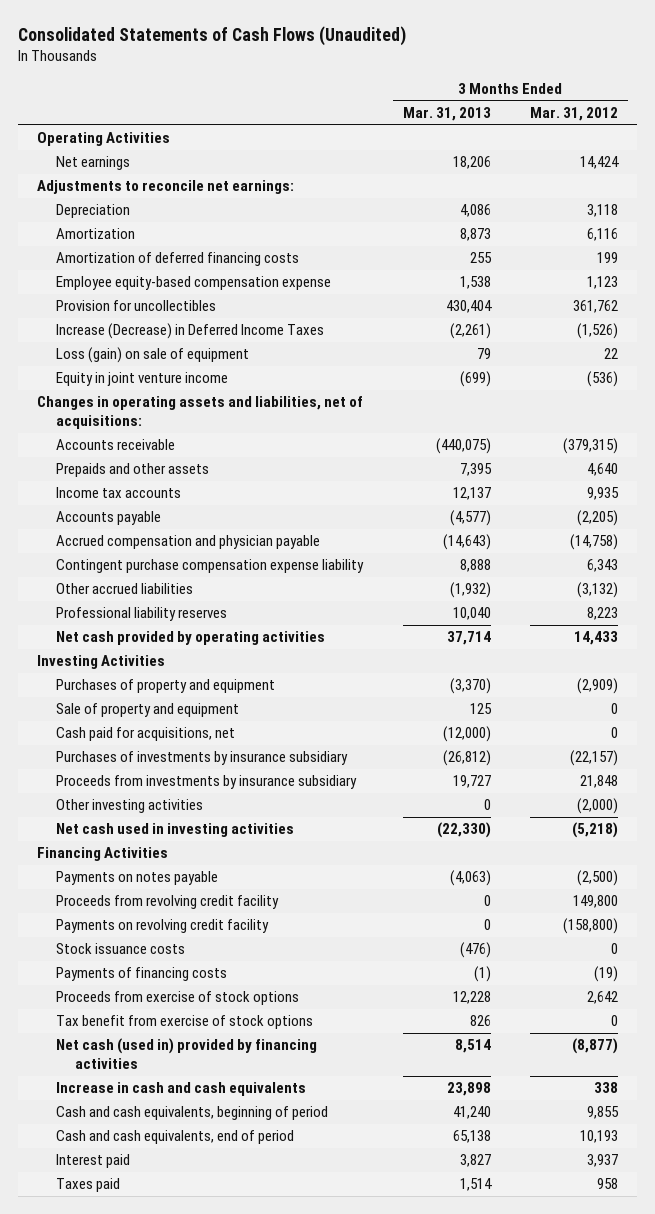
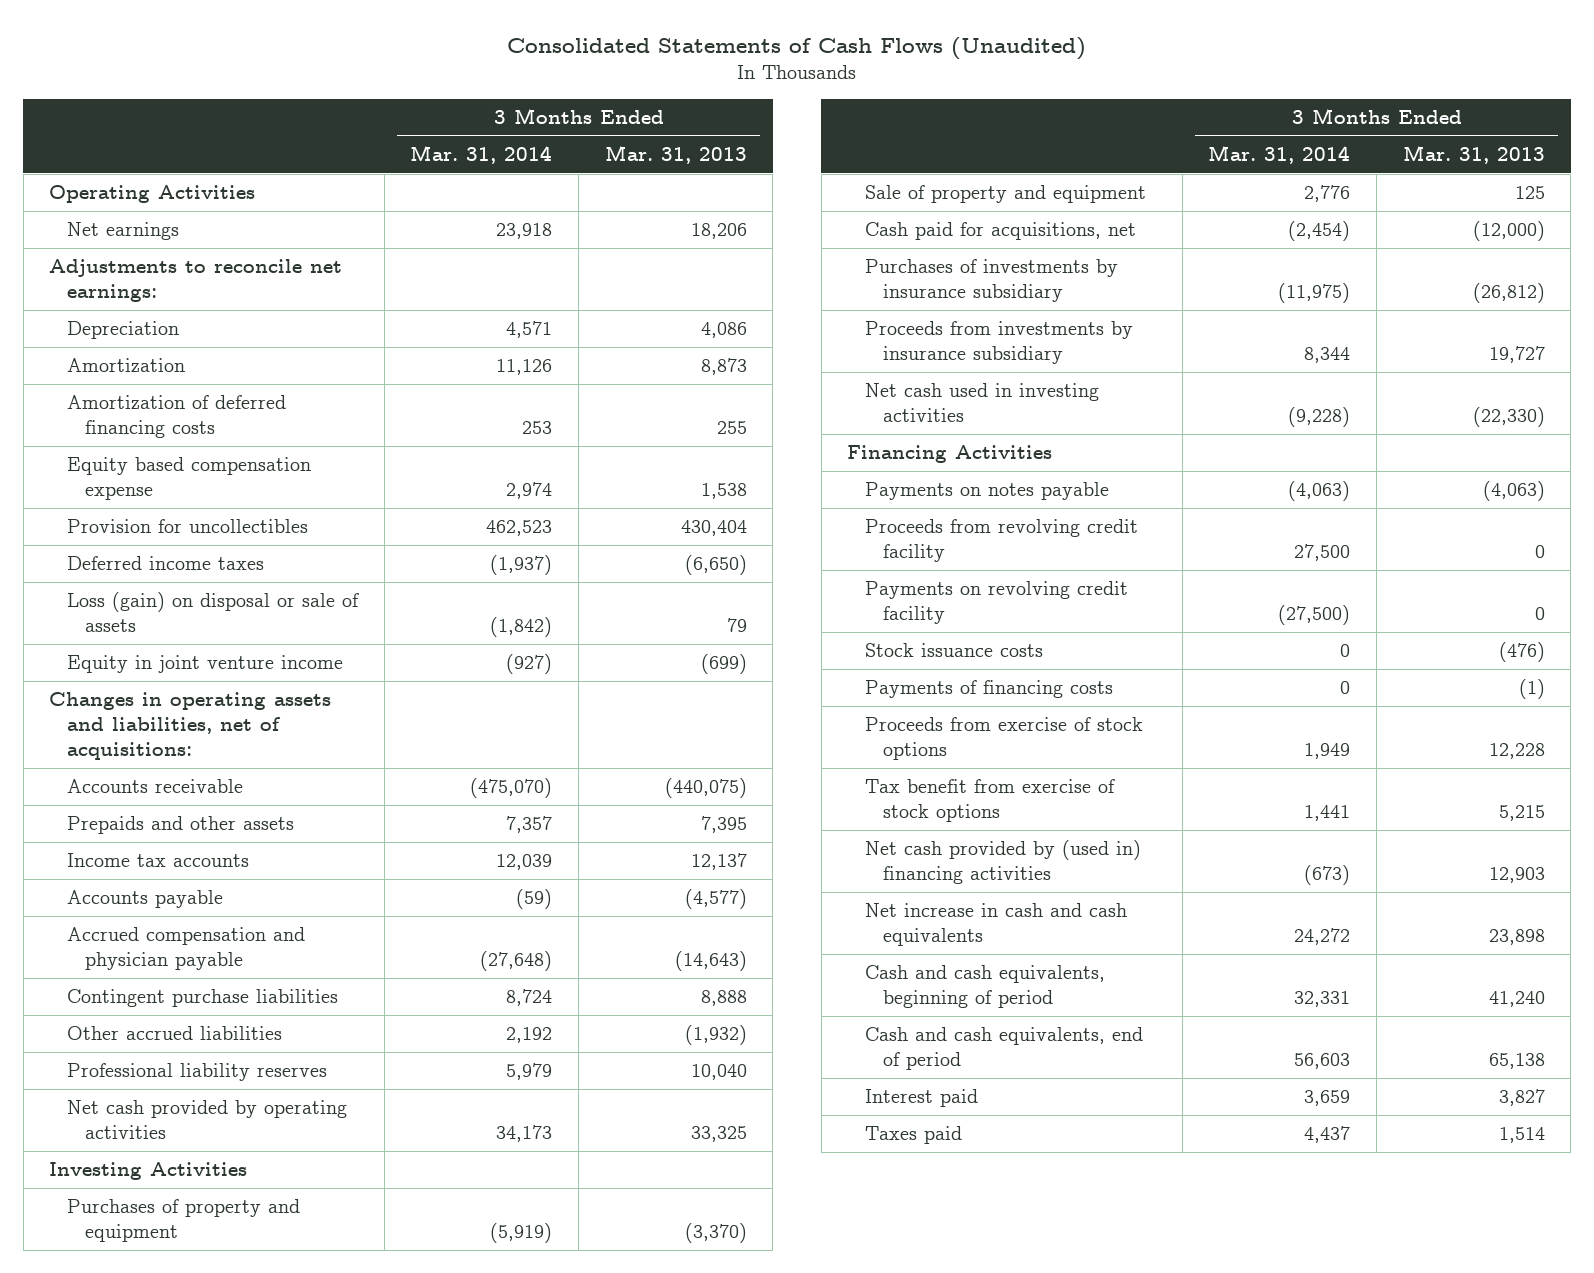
[529,106,618,121] Mar. 31, 2012 -> none
none -> [410,145,553,165] Mar. 31, 2014
[56,276,332,291] Employee equity-based compensation expense -> [67,457,312,501] Equity based compensation expense
[56,323,325,340] Increase (Decrease) in Deferred Income Taxes -> [67,556,265,571] Deferred income taxes
[449,323,491,340] (2,261) -> [684,555,747,576] (6,650)
[56,347,250,364] Loss (gain) on sale of equipment -> [67,592,360,633] Loss (gain) on disposal or sale of assets
[56,559,365,574] Contingent purchase compensation expense liability -> [67,989,339,1008] Contingent purchase liabilities
[446,631,491,646] 37,714 -> [690,1126,747,1143] 33,325
[56,799,204,814] Other investing activities -> none
[469,1015,491,1027] 826 -> [1498,805,1545,822] 5,215
[56,1038,318,1069] Net cash (used in) provided by financing activities -> [865,840,1142,885] Net cash provided by (used in) financing activities
[454,1039,491,1054] 8,514 -> [1488,867,1545,884] 12,903
[56,1082,307,1097] Increase in cash and cash equivalents -> [865,903,1128,947] Net increase in cash and cash equivalents

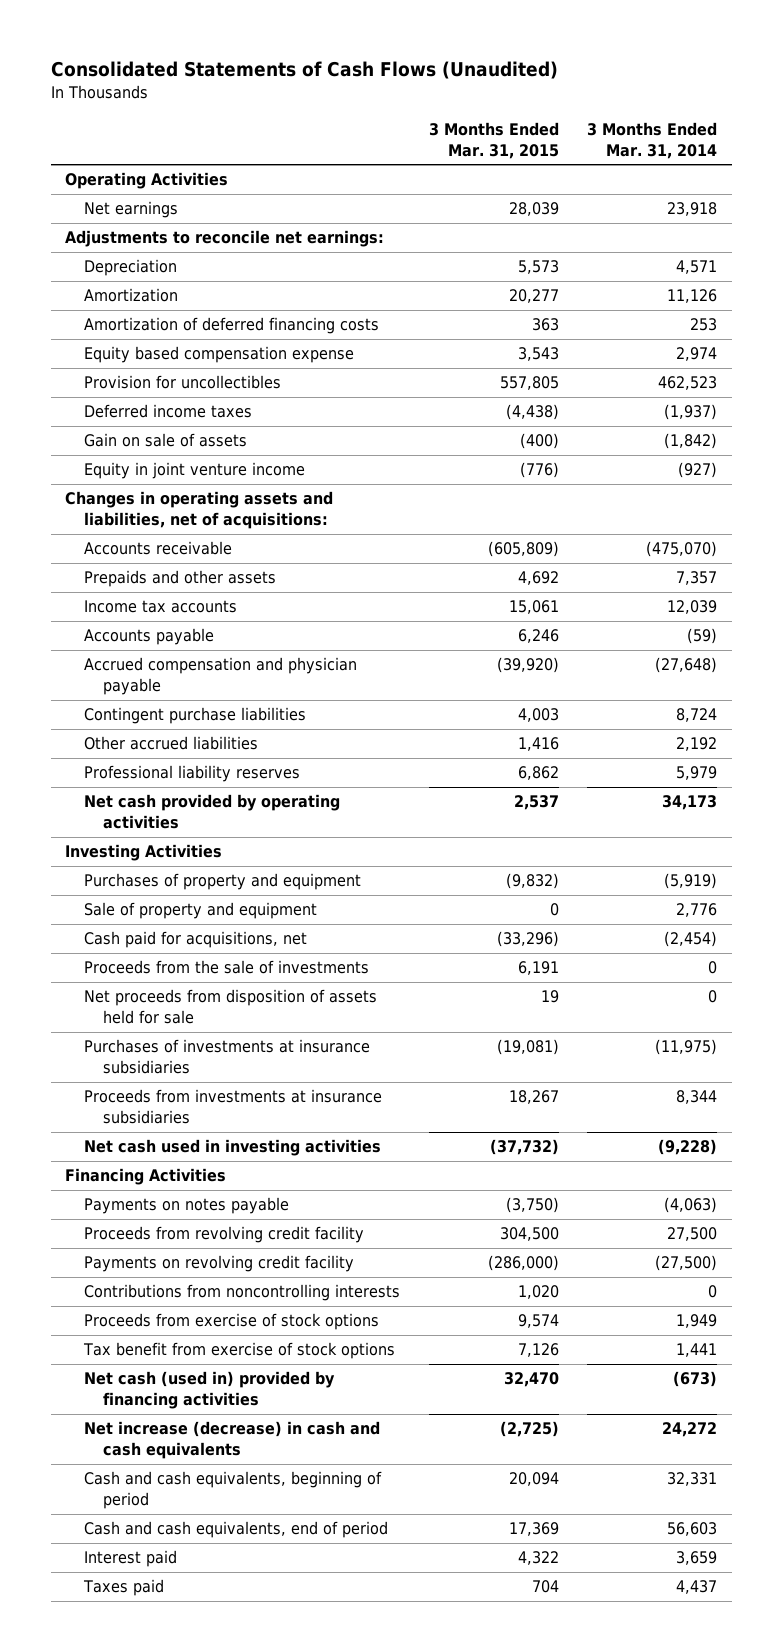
[604,145,747,165] Mar. 31, 2013 -> none
none -> [428,121,559,159] 3 Months Ended Mar. 31, 2015
[67,592,360,633] Loss (gain) on disposal or sale of assets -> [84,433,248,448] Gain on sale of assets
none -> [84,960,370,975] Proceeds from the sale of investments
none -> [84,989,378,1025] Net proceeds from disposition of assets held for sale
[865,259,1119,303] Purchases of investments by insurance subsidiary -> [84,1039,371,1075] Purchases of investments at insurance subsidiaries
[865,321,1134,365] Proceeds from investments by insurance subsidiary -> [84,1089,383,1125] Proceeds from investments at insurance subsidiaries
[865,643,1044,658] Stock issuance costs -> none
[865,680,1114,699] Payments of financing costs -> none
none -> [84,1284,401,1302] Contributions from noncontrolling interests
[865,840,1142,885] Net cash provided by (used in) financing activities -> [84,1371,336,1410] Net cash (used in) provided by financing activities
[865,903,1128,947] Net increase in cash and cash equivalents -> [84,1421,381,1460] Net increase (decrease) in cash and cash equivalents

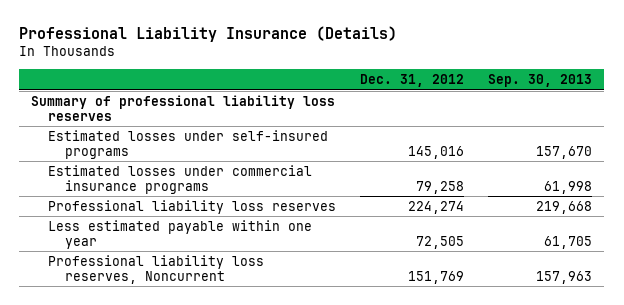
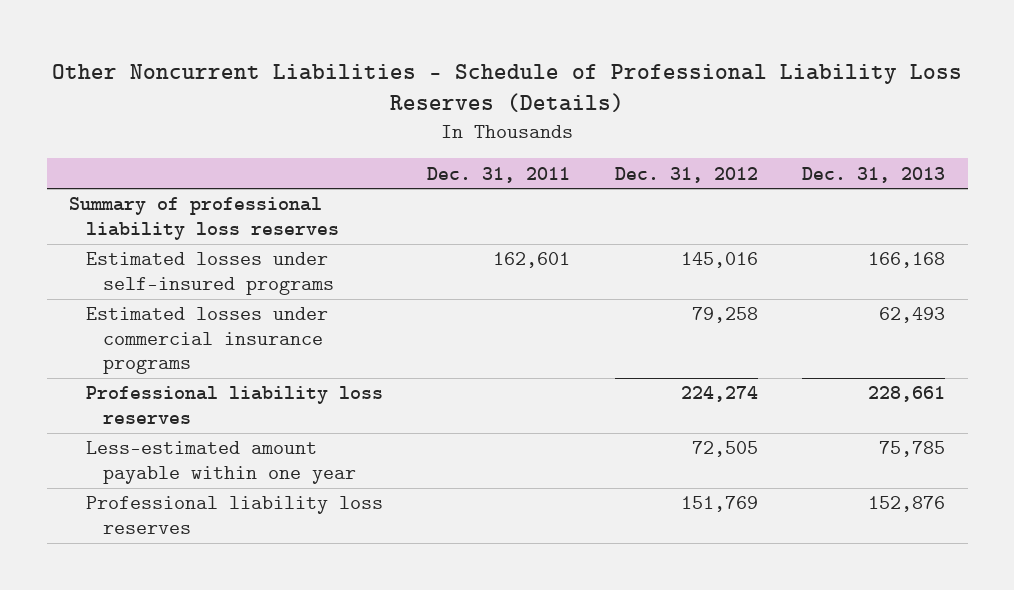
[19,26,398,43] Professional Liability Insurance (Details) -> [52,63,963,113] Other Noncurrent Liabilities - Schedule of Professional Liability Loss Reserves (Details)
[488,74,593,88] Sep. 30, 2013 -> none
none -> [427,166,571,183] Dec. 31, 2011
none -> [802,166,946,183] Dec. 31, 2013
[48,219,313,249] Less estimated payable within one year -> [85,441,356,484] Less-estimated amount payable within one year
[48,254,265,284] Professional liability loss reserves, Noncurrent -> [85,496,383,534] Professional liability loss reserves

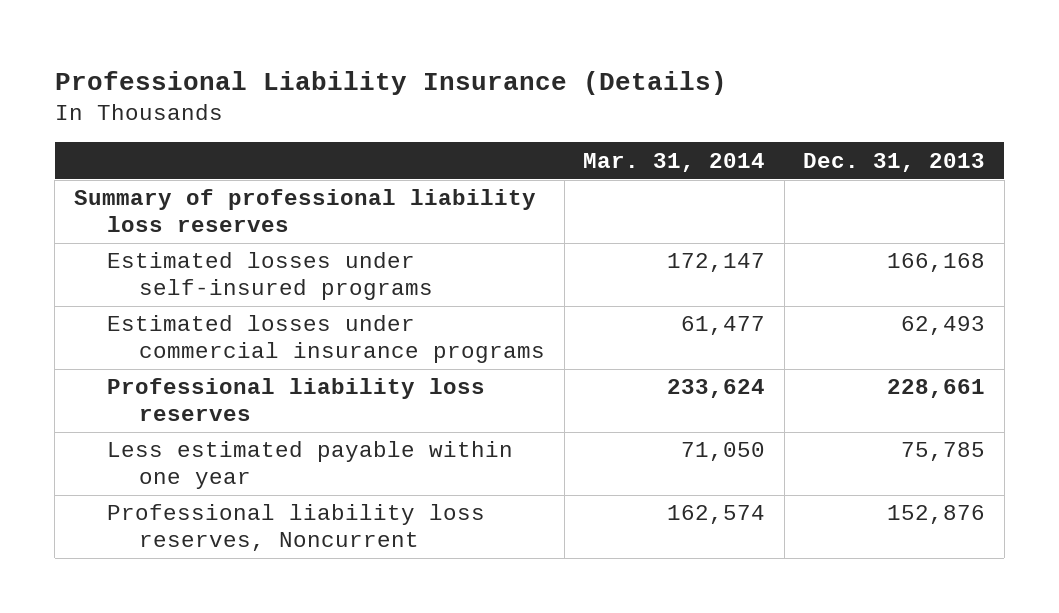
[52,63,963,113] Other Noncurrent Liabilities - Schedule of Professional Liability Loss Reserves (Details) -> [54,70,727,95] Professional Liability Insurance (Details)
[427,166,571,183] Dec. 31, 2011 -> none
[614,166,758,183] Dec. 31, 2012 -> none
none -> [583,152,766,172] Mar. 31, 2014
[85,441,356,484] Less-estimated amount payable within one year -> [106,441,513,490] Less estimated payable within one year
[85,496,383,534] Professional liability loss reserves -> [106,504,485,552] Professional liability loss reserves, Noncurrent

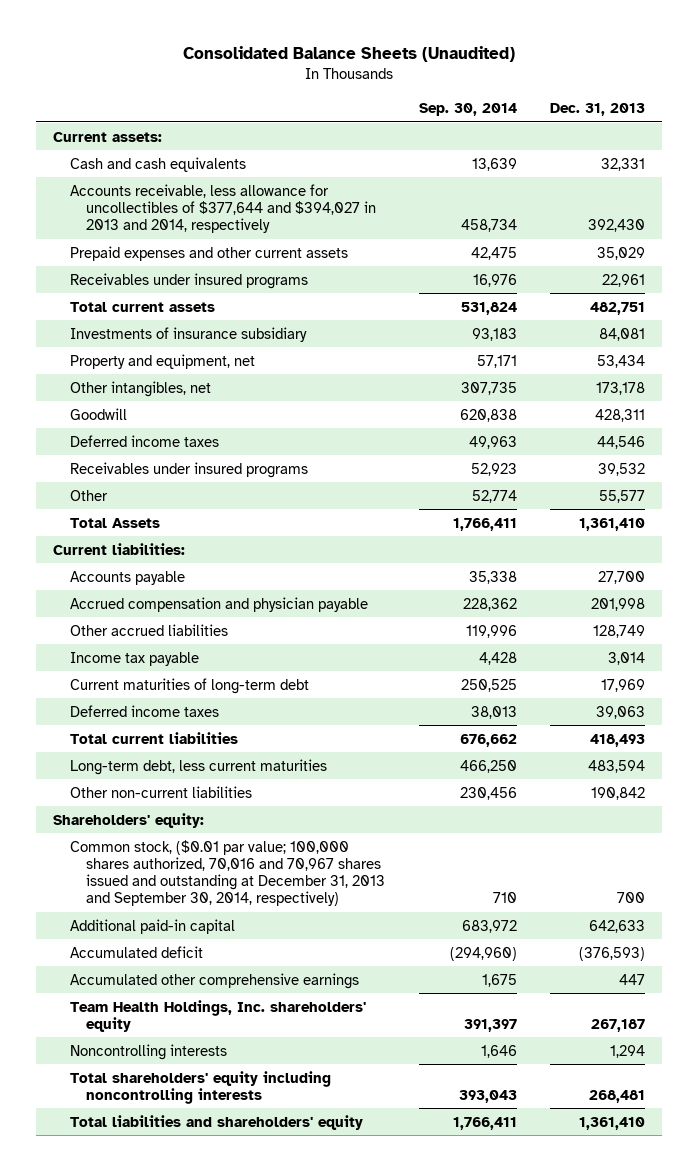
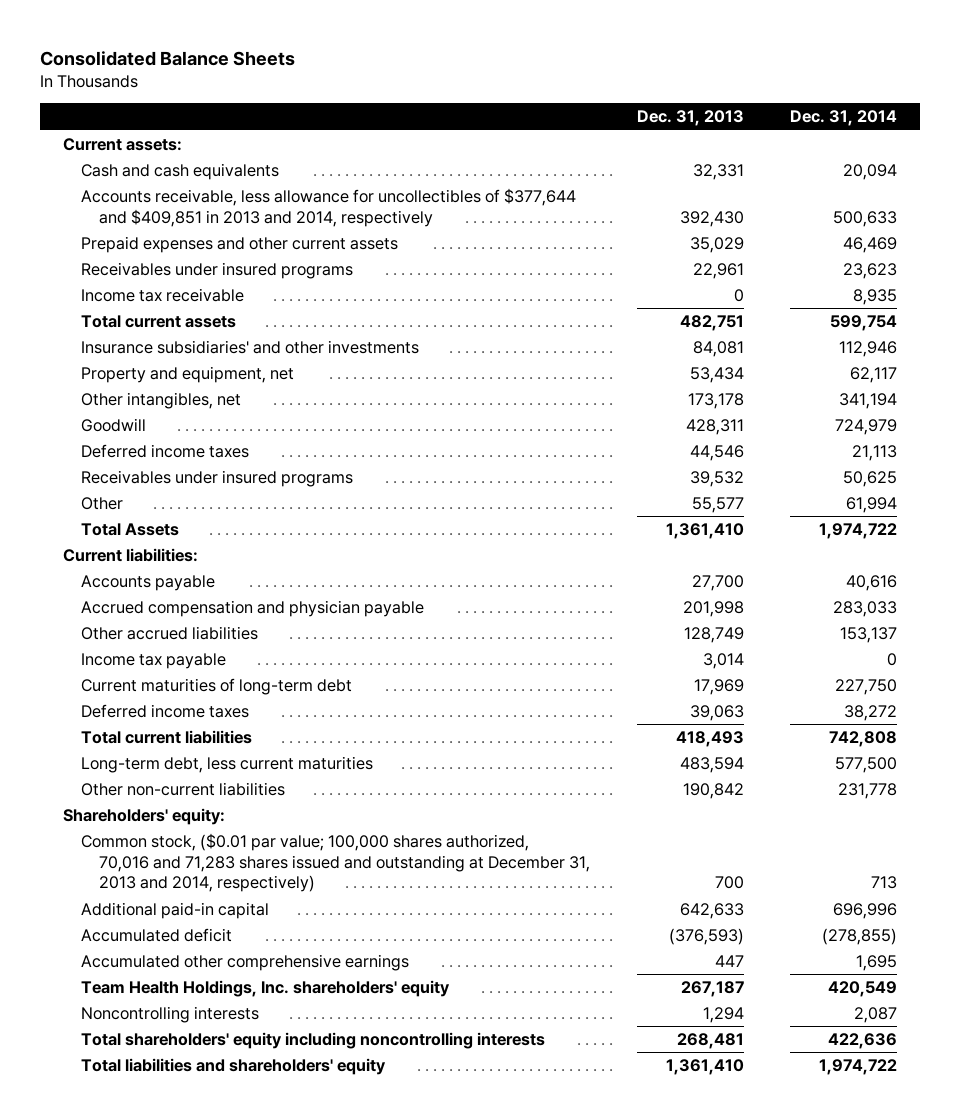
[183,46,516,63] Consolidated Balance Sheets (Unaudited) -> [39,51,295,67] Consolidated Balance Sheets
[418,103,517,117] Sep. 30, 2014 -> none
none -> [790,110,898,127] Dec. 31, 2014
[69,183,376,233] Accounts receivable, less allowance for uncollectibles of $377,644 and $394,027 in 2013 and 2014, respectively -> [80,187,576,227] Accounts receivable, less allowance for uncollectibles of $377,644 and $409,851 in 2013 and 2014, respectively
none -> [80,287,244,302] Income tax receivable
[69,326,307,342] Investments of insurance subsidiary -> [80,339,419,354] Insurance subsidiaries' and other investments
[69,839,385,907] Common stock, ($0.01 par value; 100,000 shares authorized, 70,016 and 70,967 shares issued and outstanding at December 31, 2013 and September 30, 2014, respectively) -> [80,832,590,893] Common stock, ($0.01 par value; 100,000 shares authorized, 70,016 and 71,283 shares issued and outstanding at December 31, 2013 and 2014, respectively)

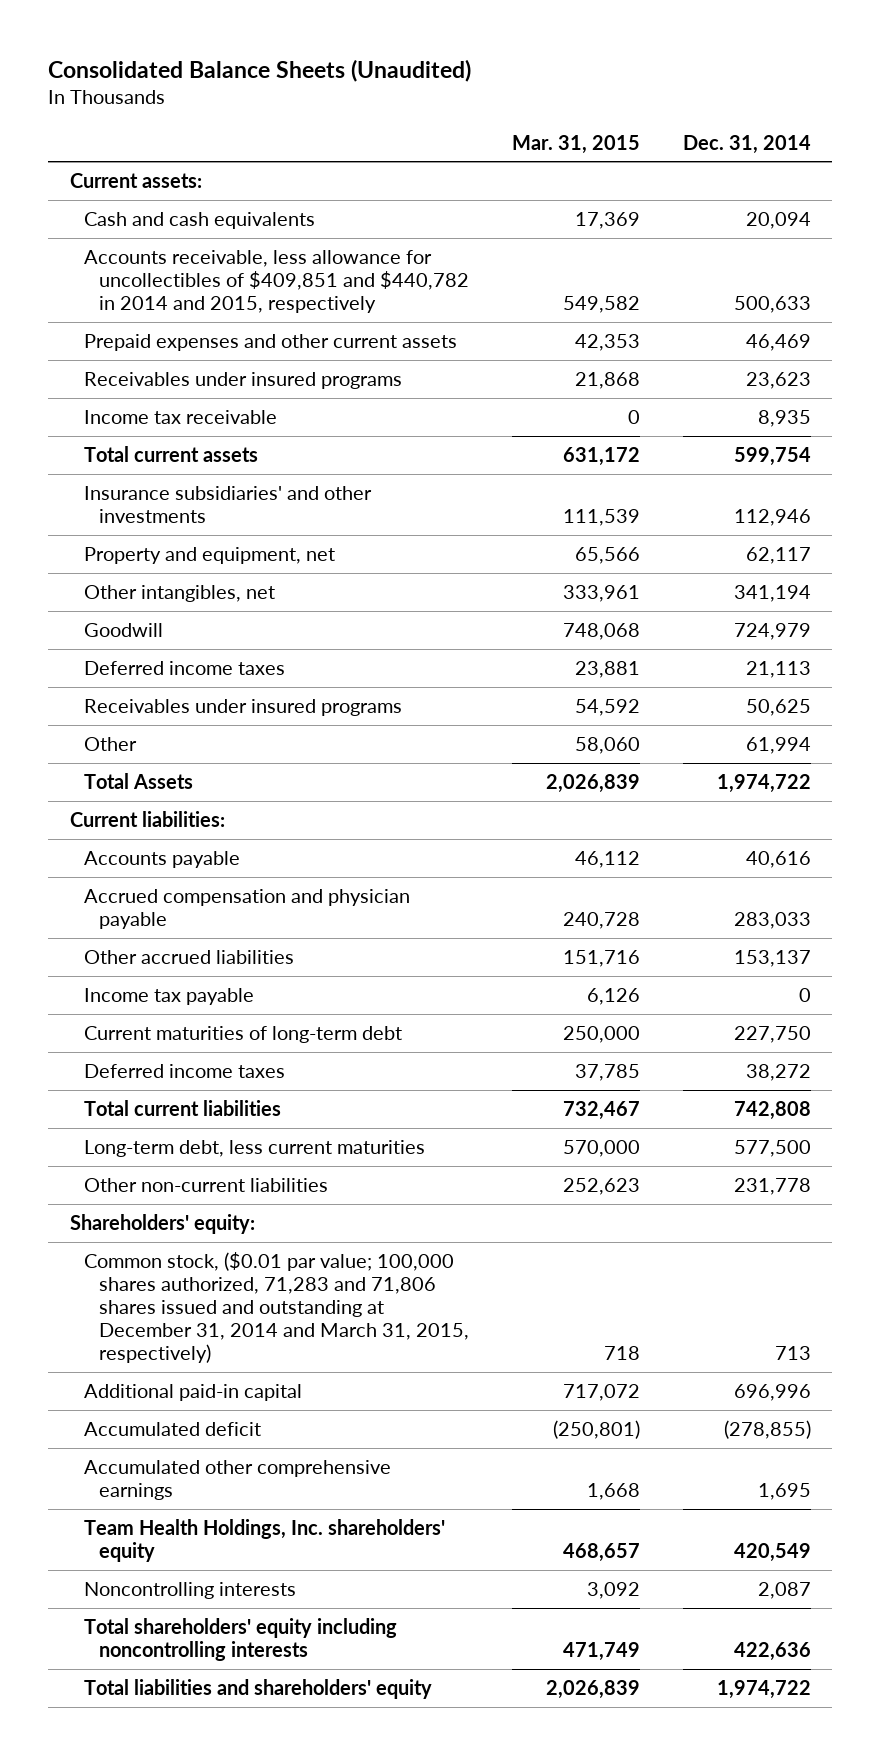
[39,51,295,67] Consolidated Balance Sheets -> [48,59,472,83] Consolidated Balance Sheets (Unaudited)
[636,110,744,127] Dec. 31, 2013 -> none
none -> [511,134,640,154] Mar. 31, 2015
[80,187,576,227] Accounts receivable, less allowance for uncollectibles of $377,644 and $409,851 in 2013 and 2014, respectively -> [84,249,469,313] Accounts receivable, less allowance for uncollectibles of $409,851 and $440,782 in 2014 and 2015, respectively
[80,832,590,893] Common stock, ($0.01 par value; 100,000 shares authorized, 70,016 and 71,283 shares issued and outstanding at December 31, 2013 and 2014, respectively) -> [84,1251,469,1363] Common stock, ($0.01 par value; 100,000 shares authorized, 71,283 and 71,806 shares issued and outstanding at December 31, 2014 and March 31, 2015, respectively)

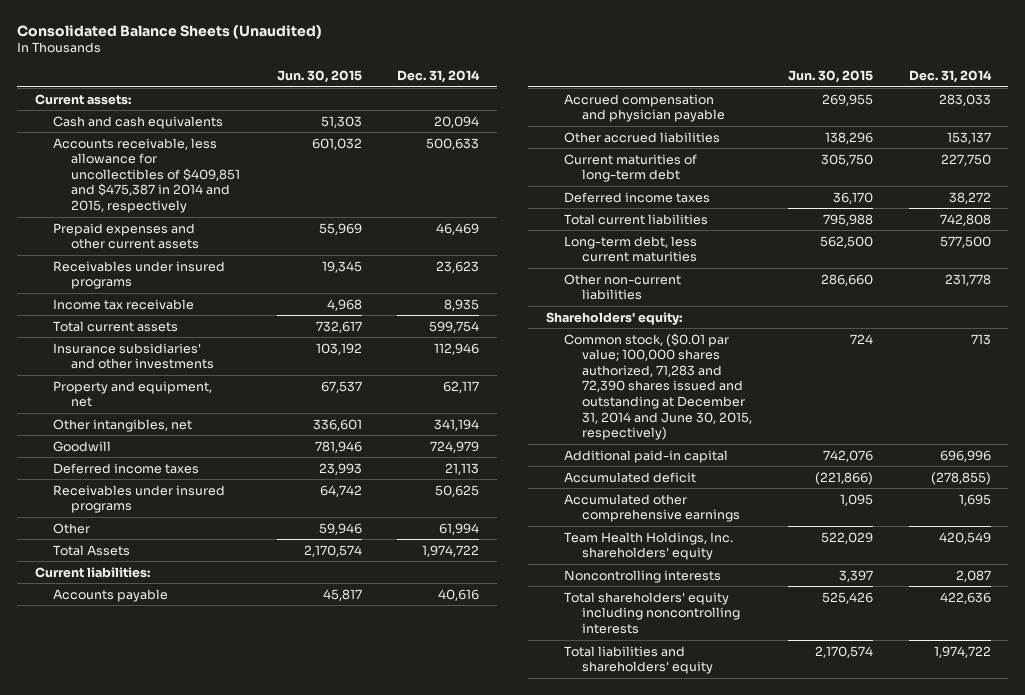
[511,134,640,154] Mar. 31, 2015 -> none
none -> [276,70,362,84] Jun. 30, 2015
[84,249,469,313] Accounts receivable, less allowance for uncollectibles of $409,851 and $440,782 in 2014 and 2015, respectively -> [52,137,240,213] Accounts receivable, less allowance for uncollectibles of $409,851 and $475,387 in 2014 and 2015, respectively
[84,987,255,1005] Income tax payable -> none
[84,1251,469,1363] Common stock, ($0.01 par value; 100,000 shares authorized, 71,283 and 71,806 shares issued and outstanding at December 31, 2014 and March 31, 2015, respectively) -> [563,332,752,441] Common stock, ($0.01 par value; 100,000 shares authorized, 71,283 and 72,390 shares issued and outstanding at December 31, 2014 and June 30, 2015, respectively)

